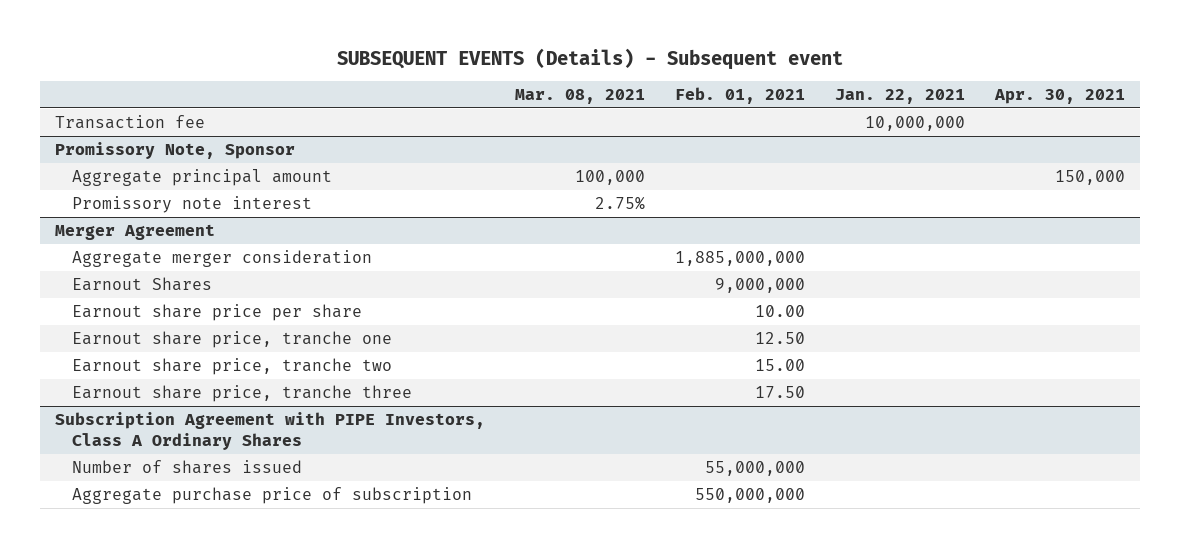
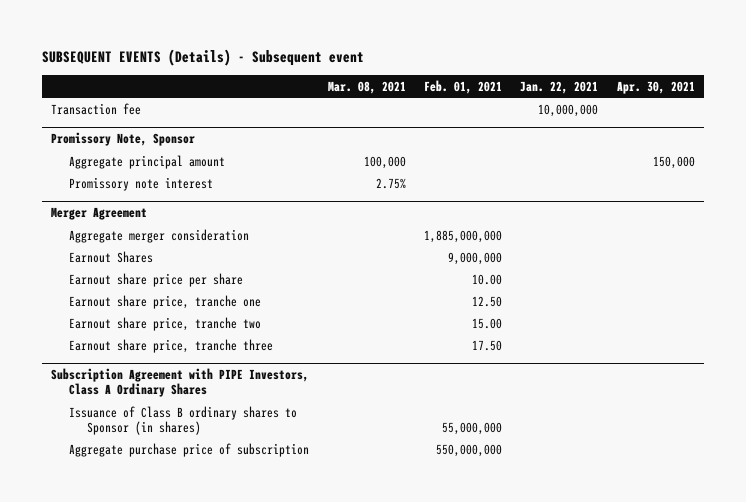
[72,460,303,475] Number of shares issued -> [69,405,298,435] Issuance of Class B ordinary shares to Sponsor (in shares)

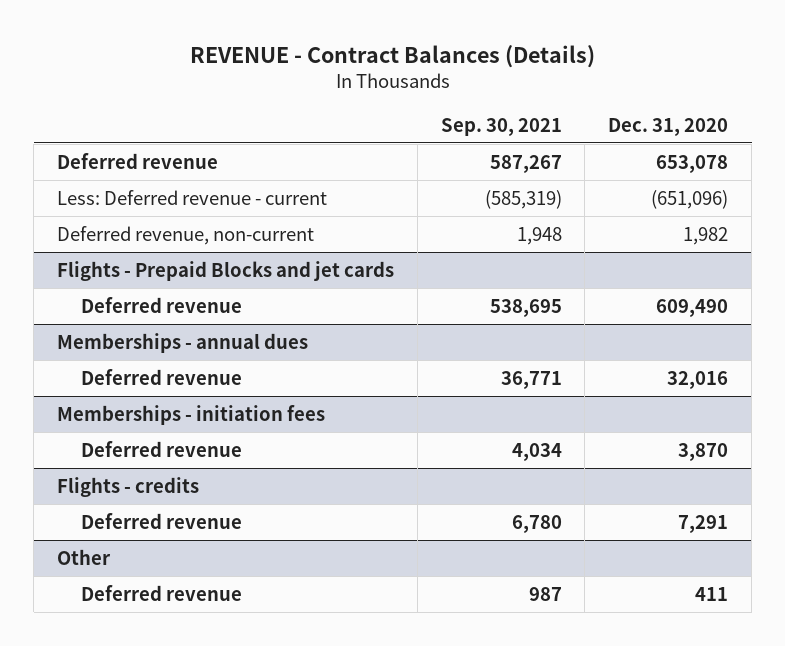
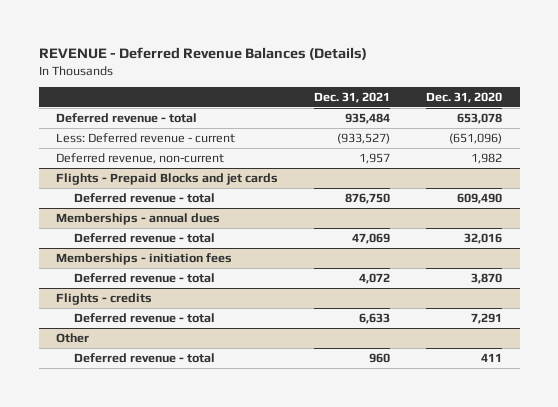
[189,44,595,68] REVENUE - Contract Balances (Details) -> [38,46,367,60] REVENUE - Deferred Revenue Balances (Details)
[440,117,562,136] Sep. 30, 2021 -> none
none -> [314,92,391,104] Dec. 31, 2021
[56,152,218,169] Deferred revenue -> [56,113,198,124] Deferred revenue - total
[80,296,242,313] Deferred revenue -> [74,193,216,204] Deferred revenue - total
[80,368,242,385] Deferred revenue -> [74,233,216,244] Deferred revenue - total
[80,440,242,457] Deferred revenue -> [74,273,216,284] Deferred revenue - total
[80,512,242,529] Deferred revenue -> [74,313,216,324] Deferred revenue - total
[80,584,242,601] Deferred revenue -> [74,353,216,364] Deferred revenue - total

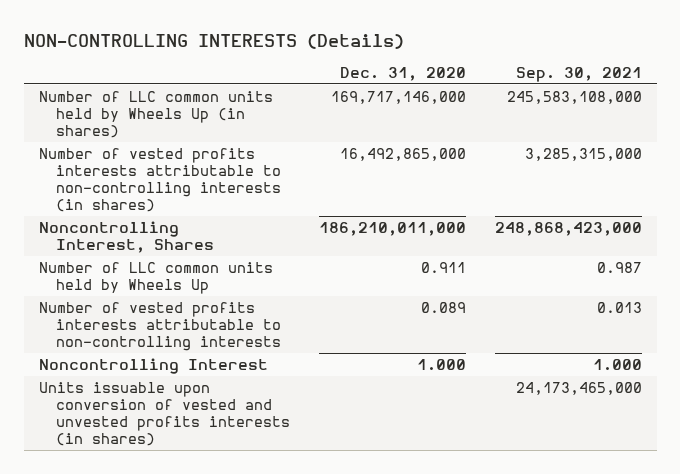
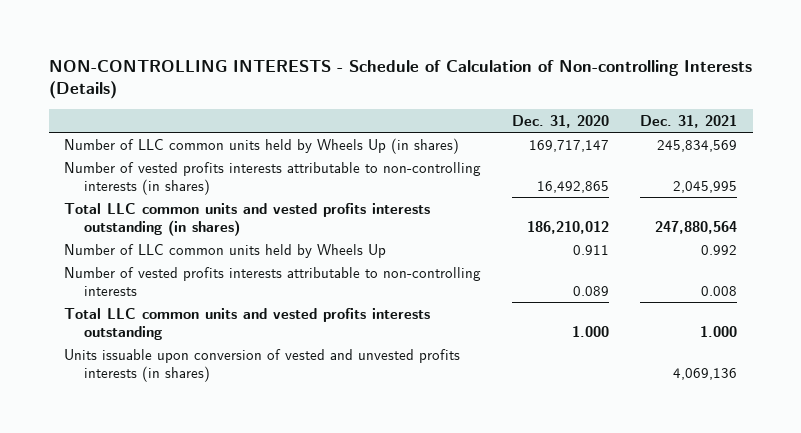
[23,33,404,49] NON-CONTROLLING INTERESTS (Details) -> [48,59,752,100] NON-CONTROLLING INTERESTS - Schedule of Calculation of Non-controlling Interests (Details)
[515,66,642,82] Sep. 30, 2021 -> none
none -> [640,114,738,128] Dec. 31, 2021
[38,220,214,253] Noncontrolling Interest, Shares -> none
[330,90,466,104] 169,717,146,000 -> [529,139,610,152] 169,717,147
[339,147,466,161] 16,492,865,000 -> [537,181,610,194] 16,492,865
none -> [64,202,431,237] Total LLC common units and vested profits interests outstanding (in shares)
[38,357,268,374] Noncontrolling Interest -> [64,307,431,341] Total LLC common units and vested profits interests outstanding

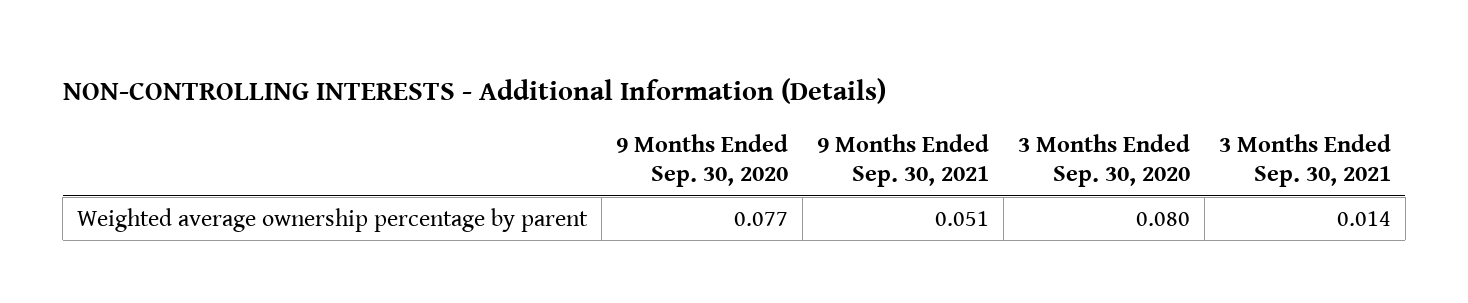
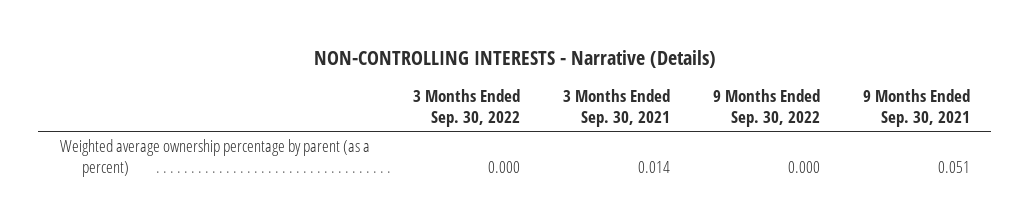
[62,77,886,104] NON-CONTROLLING INTERESTS - Additional Information (Details) -> [313,49,716,68] NON-CONTROLLING INTERESTS - Narrative (Details)
[616,134,789,188] 9 Months Ended Sep. 30, 2020 -> none
[1017,134,1190,188] 3 Months Ended Sep. 30, 2020 -> none
none -> [412,88,520,127] 3 Months Ended Sep. 30, 2022
none -> [712,88,820,127] 9 Months Ended Sep. 30, 2022
[77,208,589,233] Weighted average ownership percentage by parent -> [59,139,370,178] Weighted average ownership percentage by parent (as a percent)

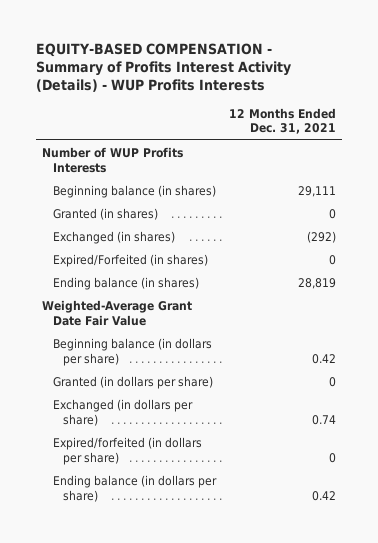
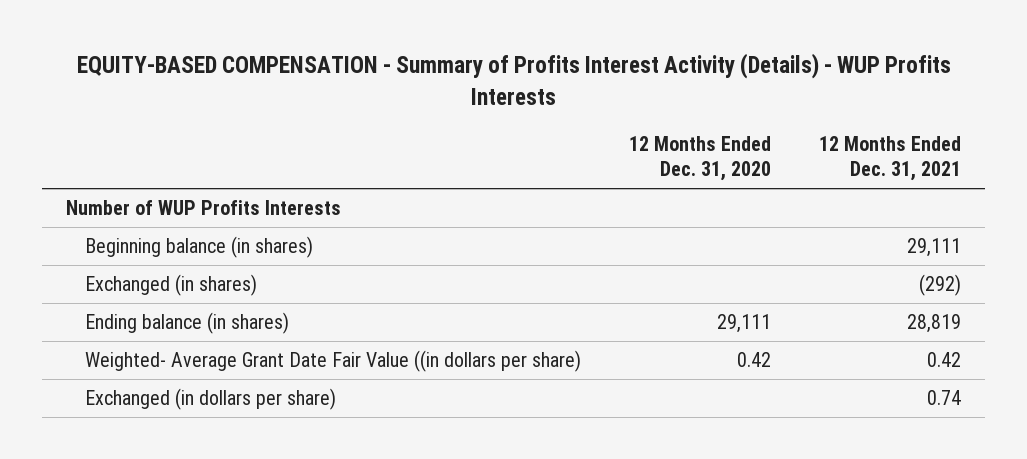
none -> [628,136,771,182] 12 Months Ended Dec. 31, 2020
[52,207,158,220] Granted (in shares) -> none
[52,253,208,267] Expired/Forfeited (in shares) -> none
[42,299,193,326] Weighted-Average Grant Date Fair Value -> none
[52,375,213,389] Granted (in dollars per share) -> none
[52,337,212,366] Beginning balance (in dollars per share) -> [84,350,581,373] Weighted- Average Grant Date Fair Value ((in dollars per share)
[52,436,202,465] Expired/forfeited (in dollars per share) -> none
[52,474,217,502] Ending balance (in dollars per share) -> none

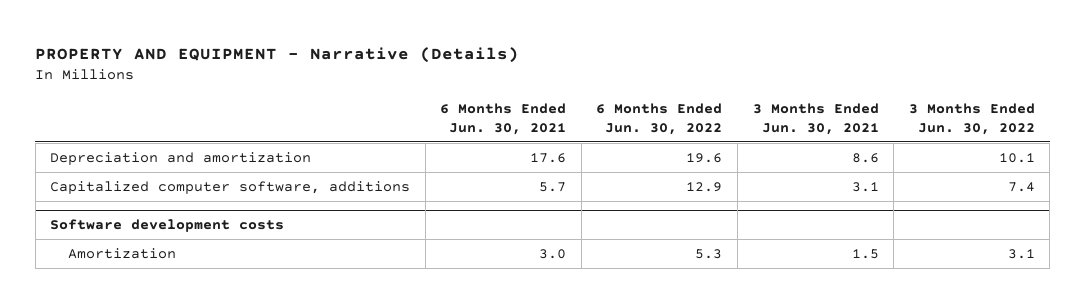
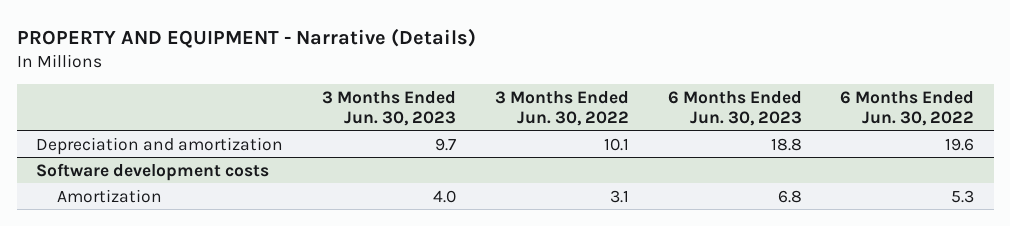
[440,103,567,135] 6 Months Ended Jun. 30, 2021 -> none
[752,103,879,135] 3 Months Ended Jun. 30, 2021 -> none
none -> [321,90,456,126] 3 Months Ended Jun. 30, 2023
none -> [667,90,802,126] 6 Months Ended Jun. 30, 2023
[50,181,411,195] Capitalized computer software, additions -> none

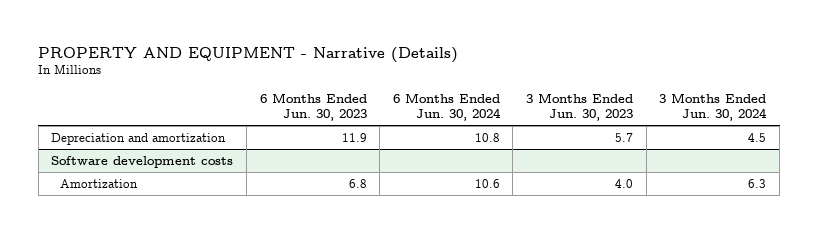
[494,90,629,126] 3 Months Ended Jun. 30, 2022 -> none
[840,90,975,126] 6 Months Ended Jun. 30, 2022 -> none
none -> [392,92,501,121] 6 Months Ended Jun. 30, 2024
none -> [659,92,768,121] 3 Months Ended Jun. 30, 2024
[434,137,456,151] 9.7 -> [615,132,634,142] 5.7
[770,137,802,151] 18.8 -> [341,132,367,142] 11.9

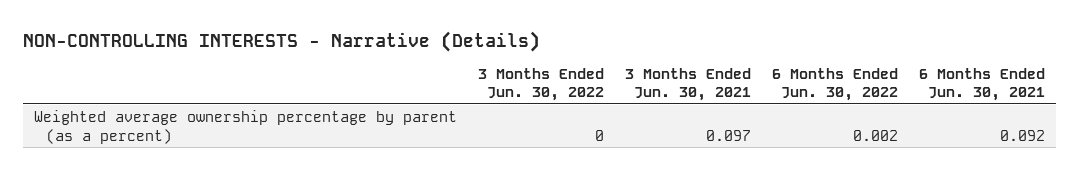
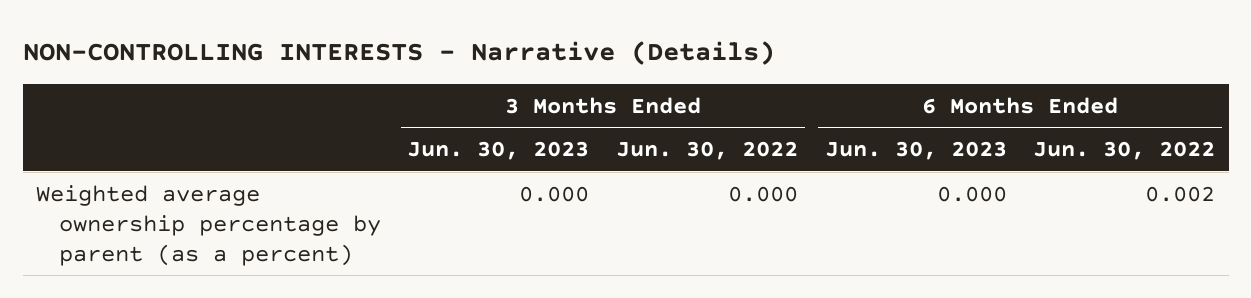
[625,67,752,102] 3 Months Ended Jun. 30, 2021 -> none
[919,67,1046,102] 6 Months Ended Jun. 30, 2021 -> none
none -> [407,141,590,161] Jun. 30, 2023
none -> [824,141,1007,161] Jun. 30, 2023
[595,129,605,141] 0 -> [728,185,799,202] 0.000

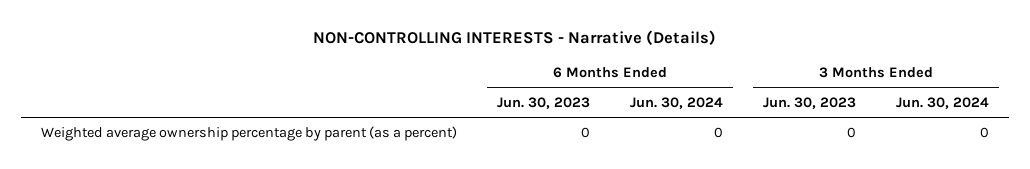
[616,141,799,161] Jun. 30, 2022 -> none
[1033,141,1216,161] Jun. 30, 2022 -> none
none -> [629,96,723,109] Jun. 30, 2024
none -> [895,96,989,109] Jun. 30, 2024
[519,185,590,202] 0.000 -> [846,127,856,139] 0
[936,185,1007,202] 0.000 -> [580,127,590,139] 0

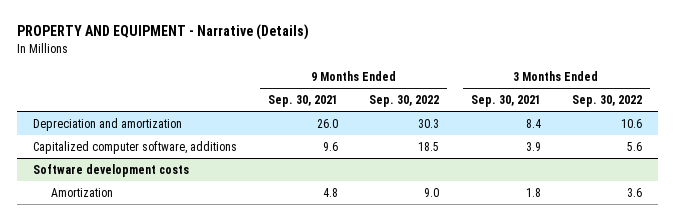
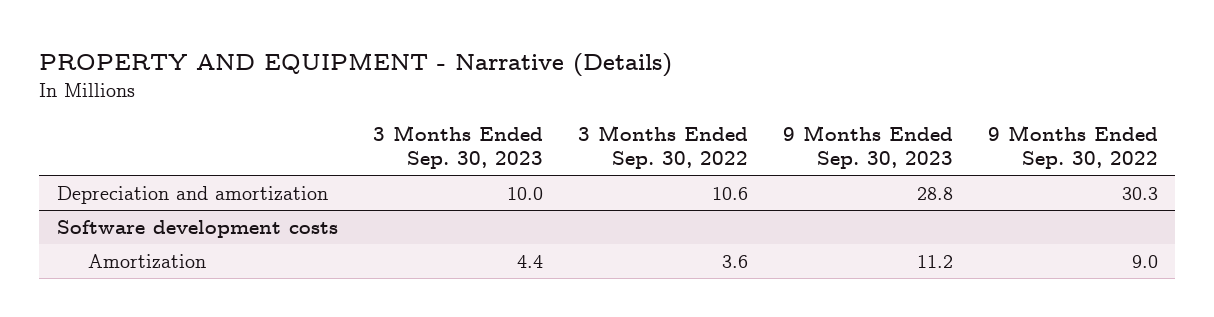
[268,95,339,108] Sep. 30, 2021 -> none
[470,95,541,108] Sep. 30, 2021 -> none
none -> [372,124,543,170] 3 Months Ended Sep. 30, 2023
none -> [782,124,953,170] 9 Months Ended Sep. 30, 2023
[32,140,237,154] Capitalized computer software, additions -> none

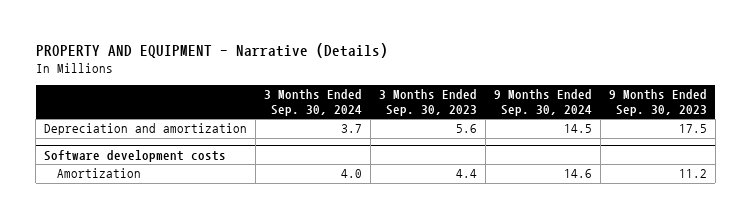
[577,124,748,170] 3 Months Ended Sep. 30, 2022 -> none
[987,124,1158,170] 9 Months Ended Sep. 30, 2022 -> none
none -> [264,89,363,116] 3 Months Ended Sep. 30, 2024
none -> [493,89,592,116] 9 Months Ended Sep. 30, 2024
[506,186,543,200] 10.0 -> [455,124,477,134] 5.6
[916,186,953,200] 28.8 -> [678,124,707,134] 17.5

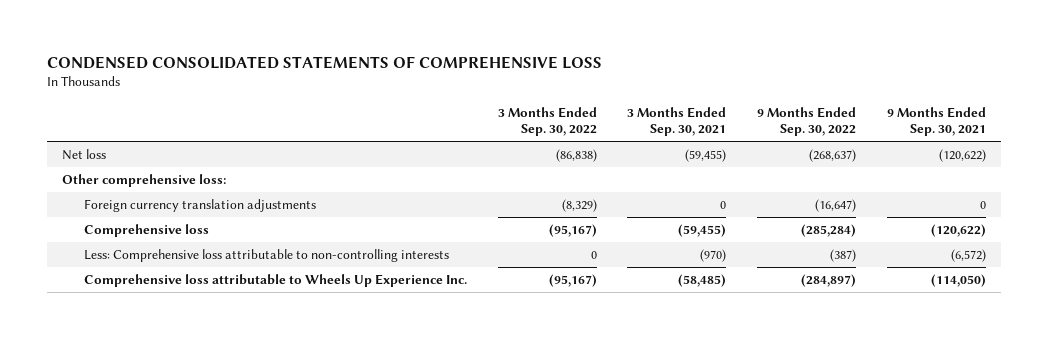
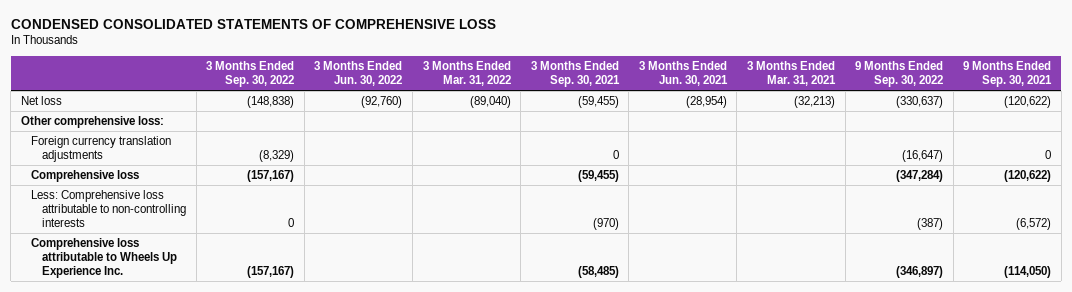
none -> [314,61,403,87] 3 Months Ended Jun. 30, 2022
none -> [422,61,511,87] 3 Months Ended Mar. 31, 2022
none -> [638,61,728,87] 3 Months Ended Jun. 30, 2021
none -> [747,61,837,87] 3 Months Ended Mar. 31, 2021
[555,149,597,163] (86,838) -> [247,96,295,109] (148,838)
[808,149,856,163] (268,637) -> [896,96,944,109] (330,637)
[548,224,597,238] (95,167) -> [247,170,295,183] (157,167)
[800,224,856,238] (285,284) -> [896,170,944,183] (347,284)
[548,274,597,288] (95,167) -> [247,266,295,279] (157,167)
[800,274,856,288] (284,897) -> [896,266,944,279] (346,897)

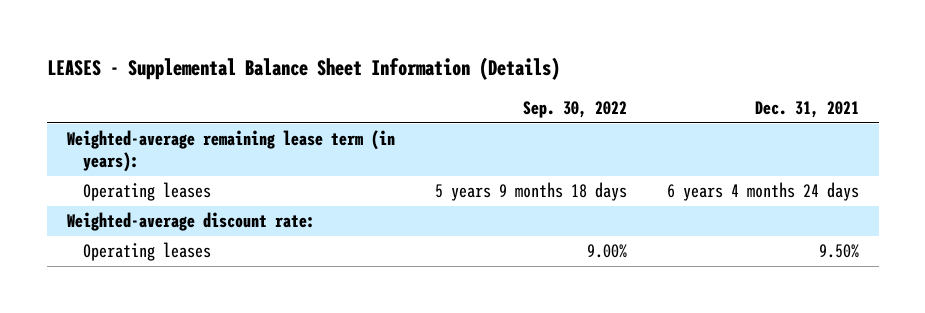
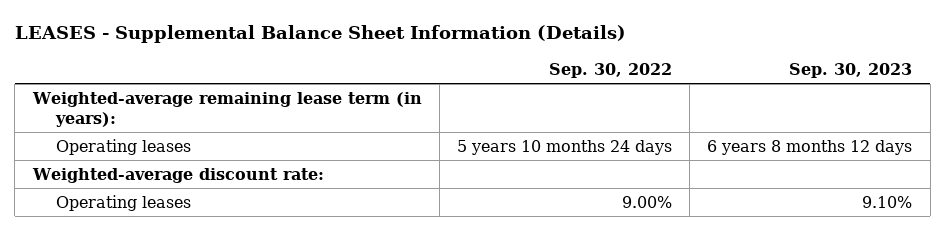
[754,101,859,119] Dec. 31, 2021 -> none
none -> [789,63,913,79] Sep. 30, 2023
[434,182,627,202] 5 years 9 months 18 days -> [457,139,673,155] 5 years 10 months 24 days

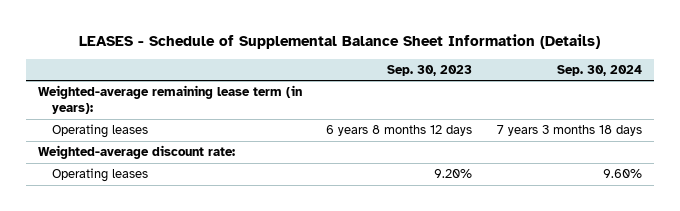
[14,25,626,44] LEASES - Supplemental Balance Sheet Information (Details) -> [78,33,600,49] LEASES - Schedule of Supplemental Balance Sheet Information (Details)
[549,63,673,79] Sep. 30, 2022 -> none
none -> [556,64,642,76] Sep. 30, 2024
[862,195,913,208] 9.10% -> [434,169,473,179] 9.20%

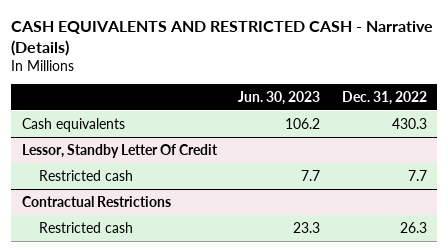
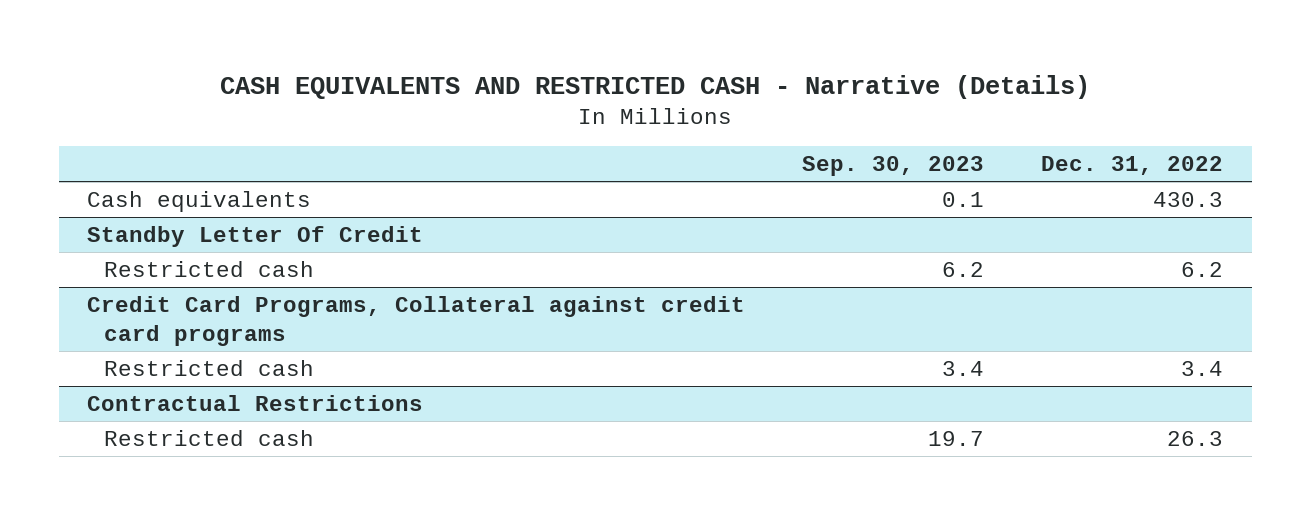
[238,90,321,105] Jun. 30, 2023 -> none
none -> [802,156,985,177] Sep. 30, 2023
[21,143,218,158] Lessor, Standby Letter Of Credit -> [87,225,424,247] Standby Letter Of Credit
[407,169,427,181] 7.7 -> [1181,261,1224,277] 6.2
none -> [87,295,746,346] Credit Card Programs, Collateral against credit card programs
none -> [103,359,314,376] Restricted cash

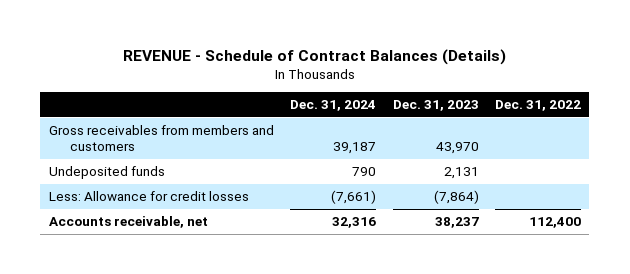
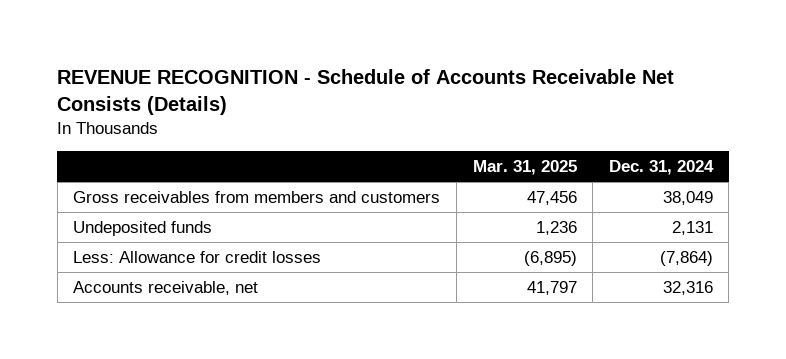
[122,48,506,65] REVENUE - Schedule of Contract Balances (Details) -> [57,69,675,115] REVENUE RECOGNITION - Schedule of Accounts Receivable Net Consists (Details)
[392,100,479,112] Dec. 31, 2023 -> none
[495,100,582,112] Dec. 31, 2022 -> none
none -> [472,160,577,176] Mar. 31, 2025
[333,142,377,155] 39,187 -> [662,190,713,205] 38,049
[352,167,377,177] 790 -> [671,220,713,235] 2,131
[331,190,377,205] (7,661) -> [659,250,713,266] (7,864)

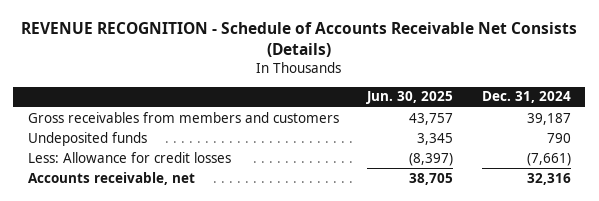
[472,160,577,176] Mar. 31, 2025 -> none
none -> [366,91,454,105] Jun. 30, 2025
[662,190,713,205] 38,049 -> [526,112,571,125] 39,187
[671,220,713,235] 2,131 -> [546,132,571,143] 790
[659,250,713,266] (7,864) -> [526,152,571,166] (7,661)

